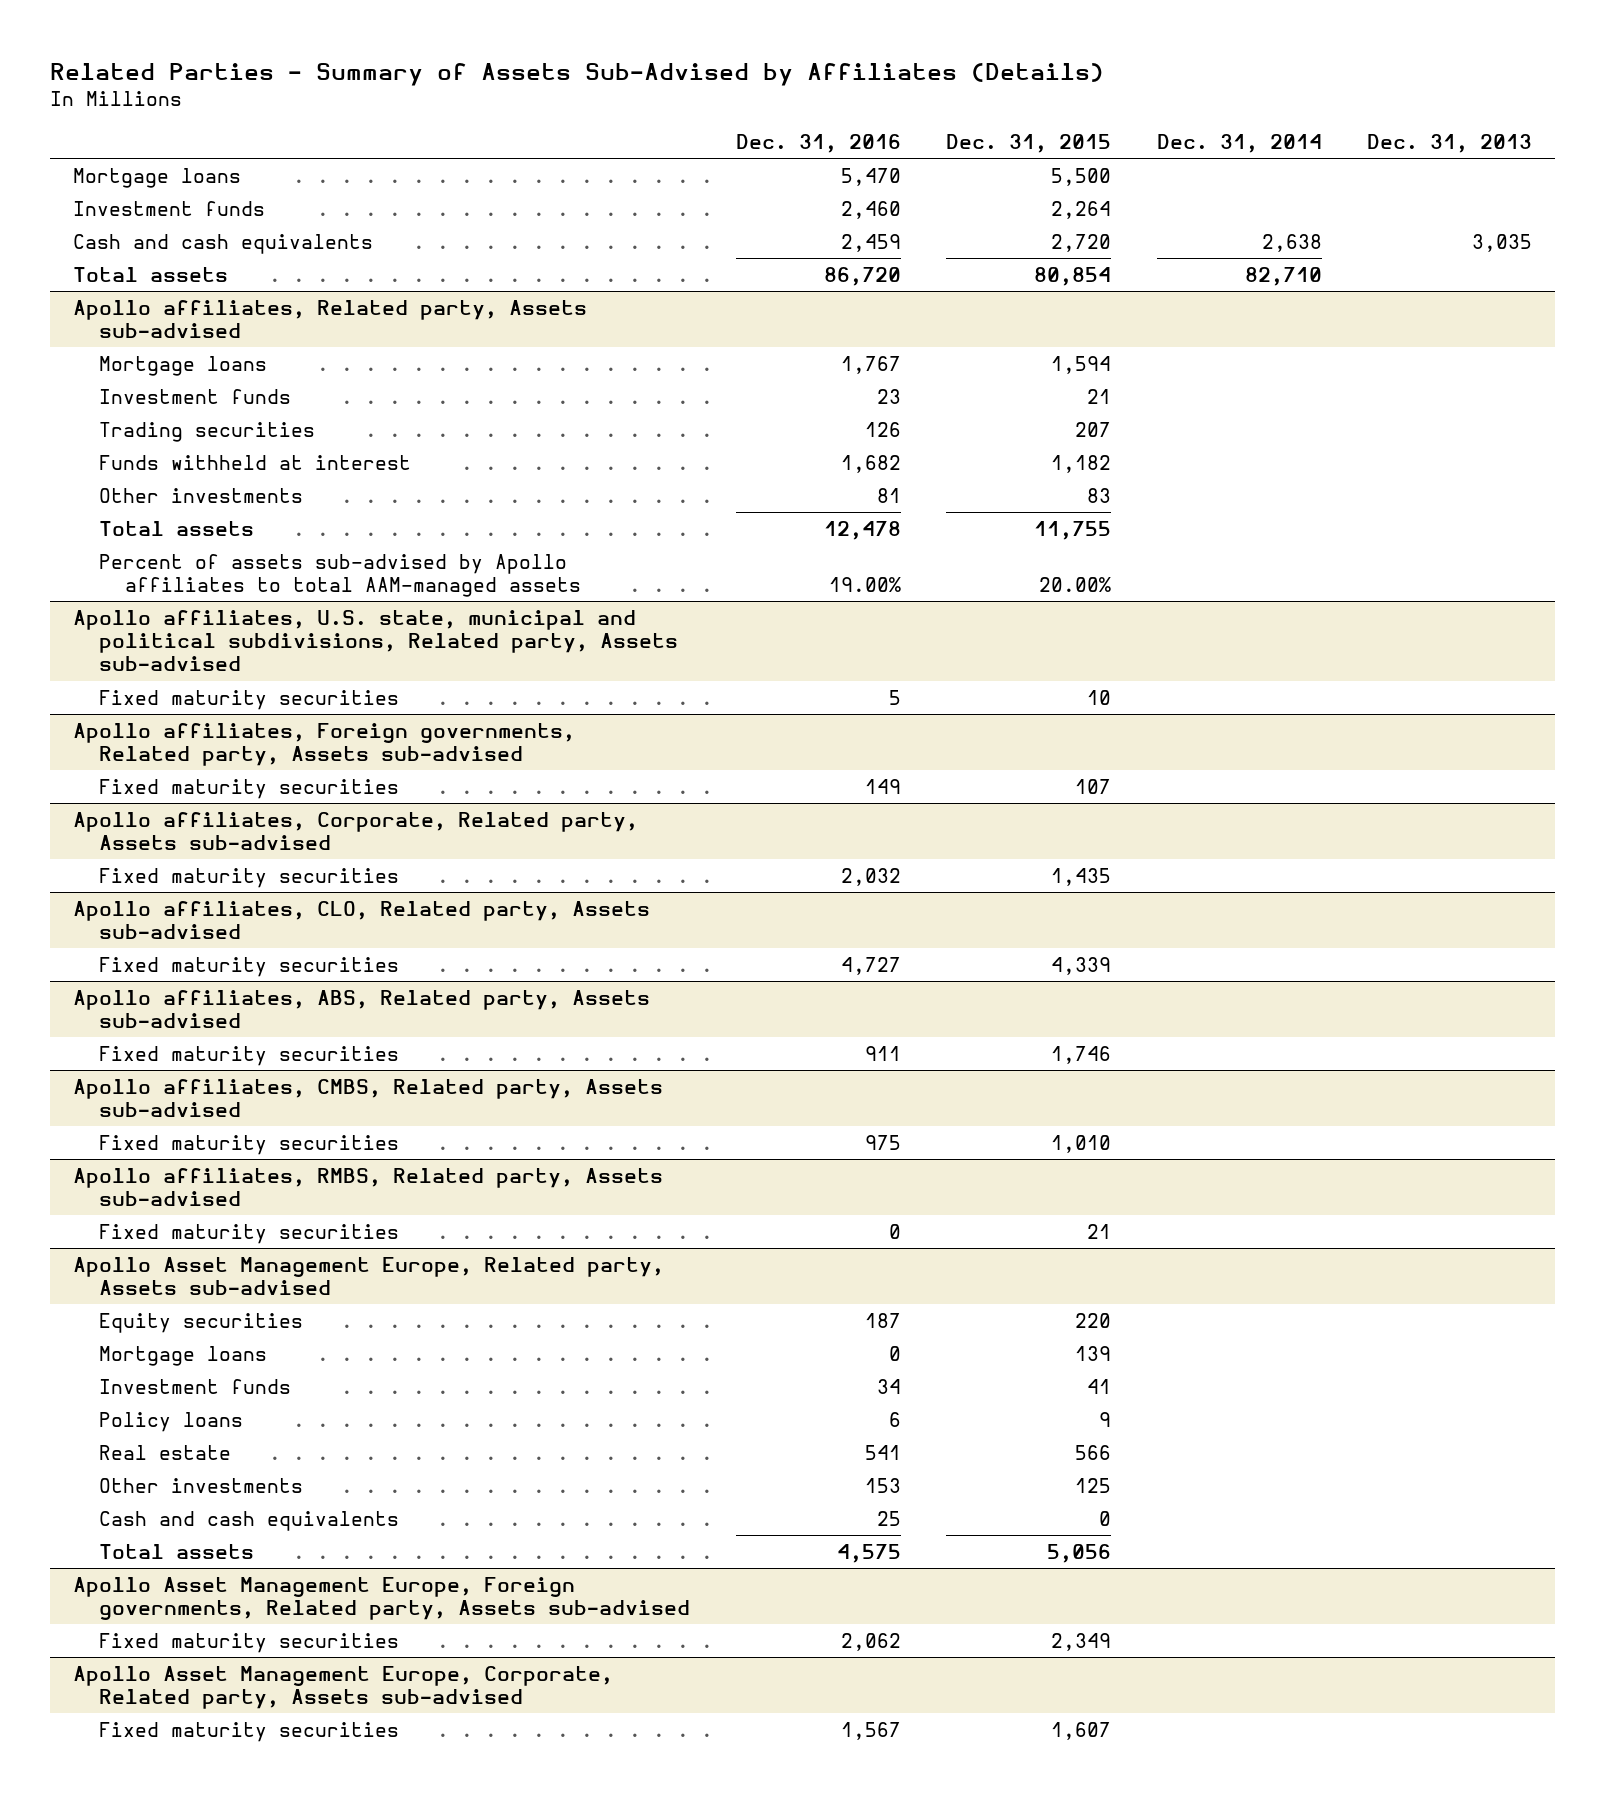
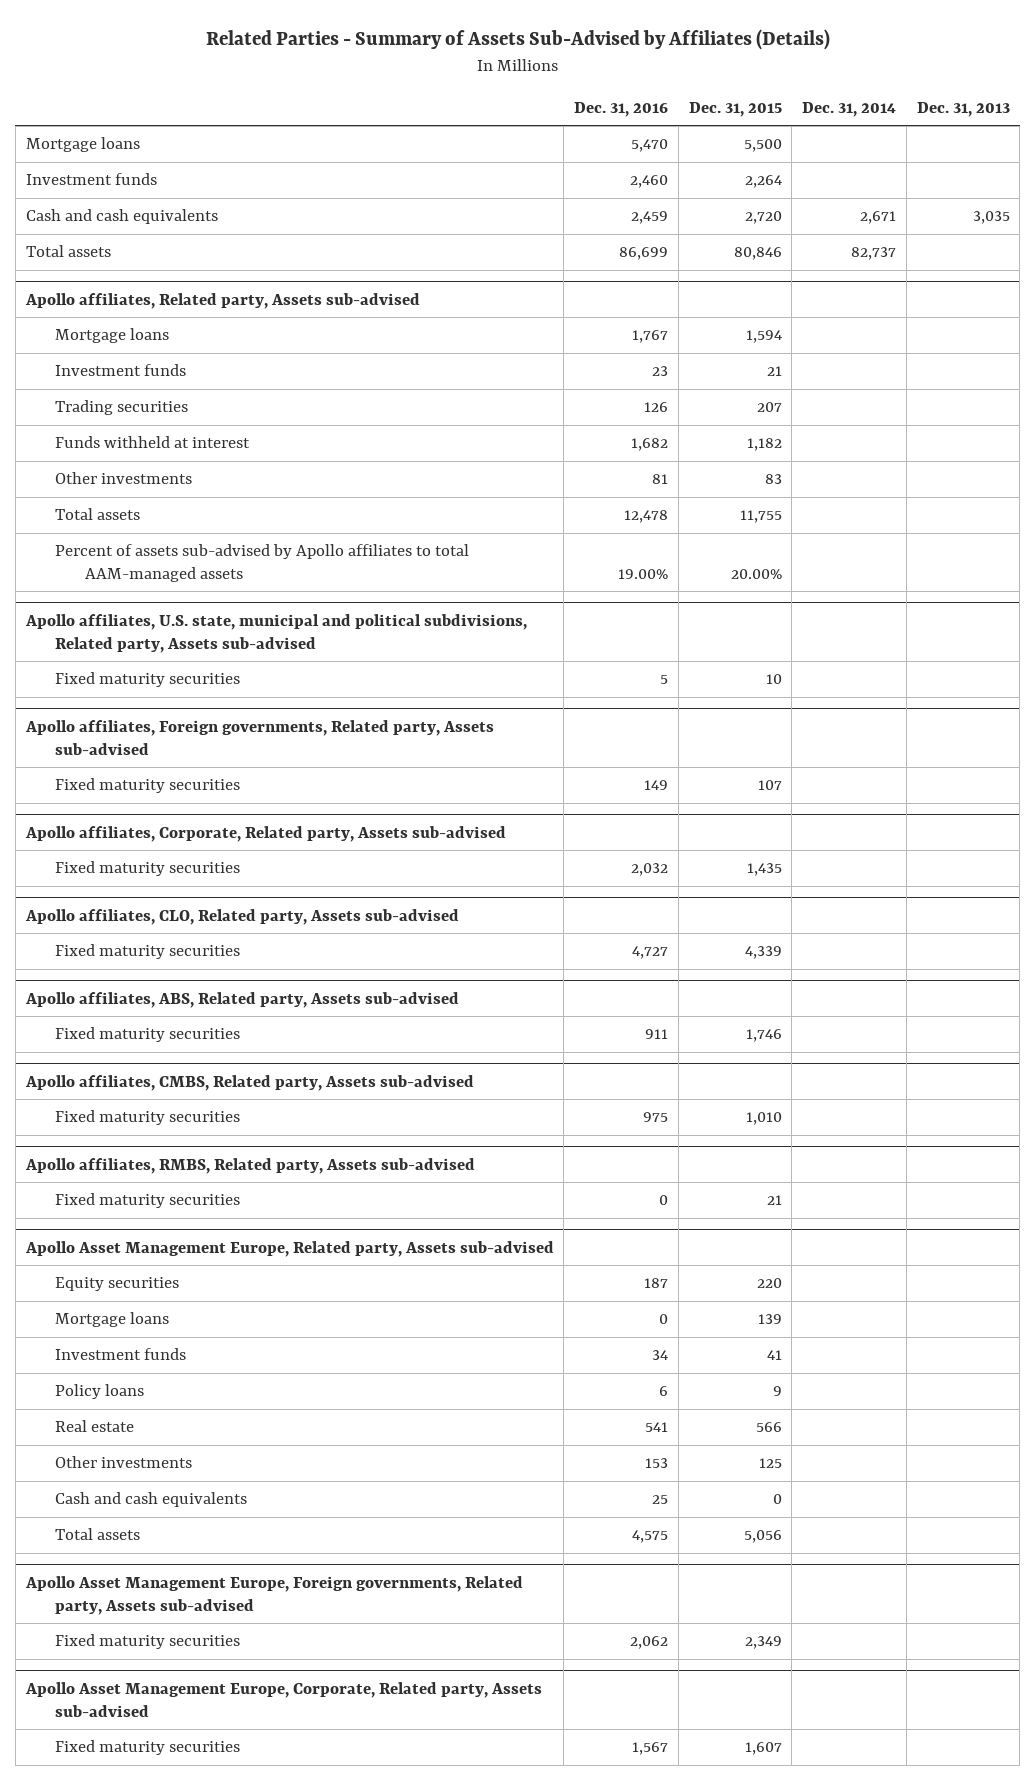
[1261,233,1322,252] 2,638 -> [860,211,897,225] 2,671
[823,266,901,286] 86,720 -> [619,247,669,261] 86,699
[1034,266,1112,286] 80,854 -> [733,247,782,261] 80,846
[1244,266,1322,286] 82,710 -> [851,247,897,261] 82,737

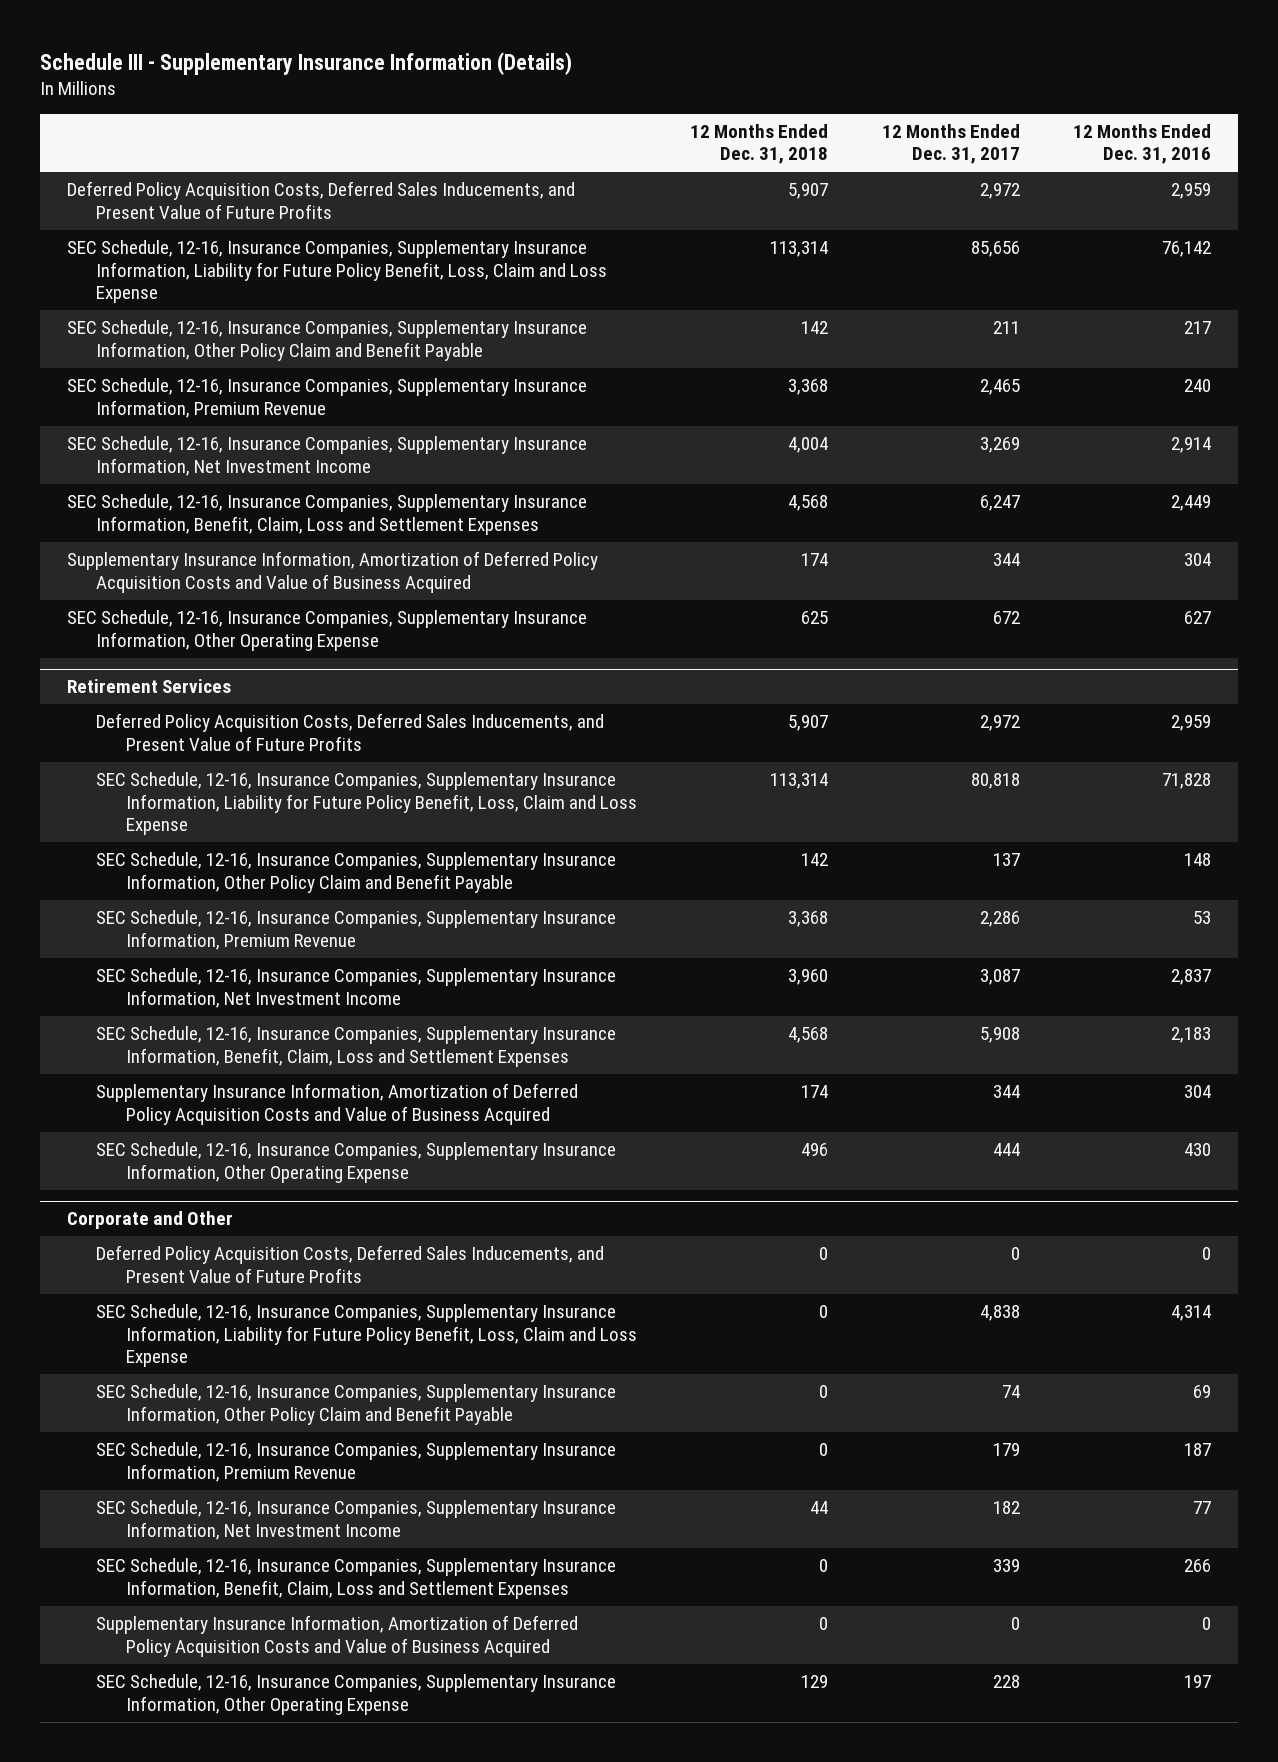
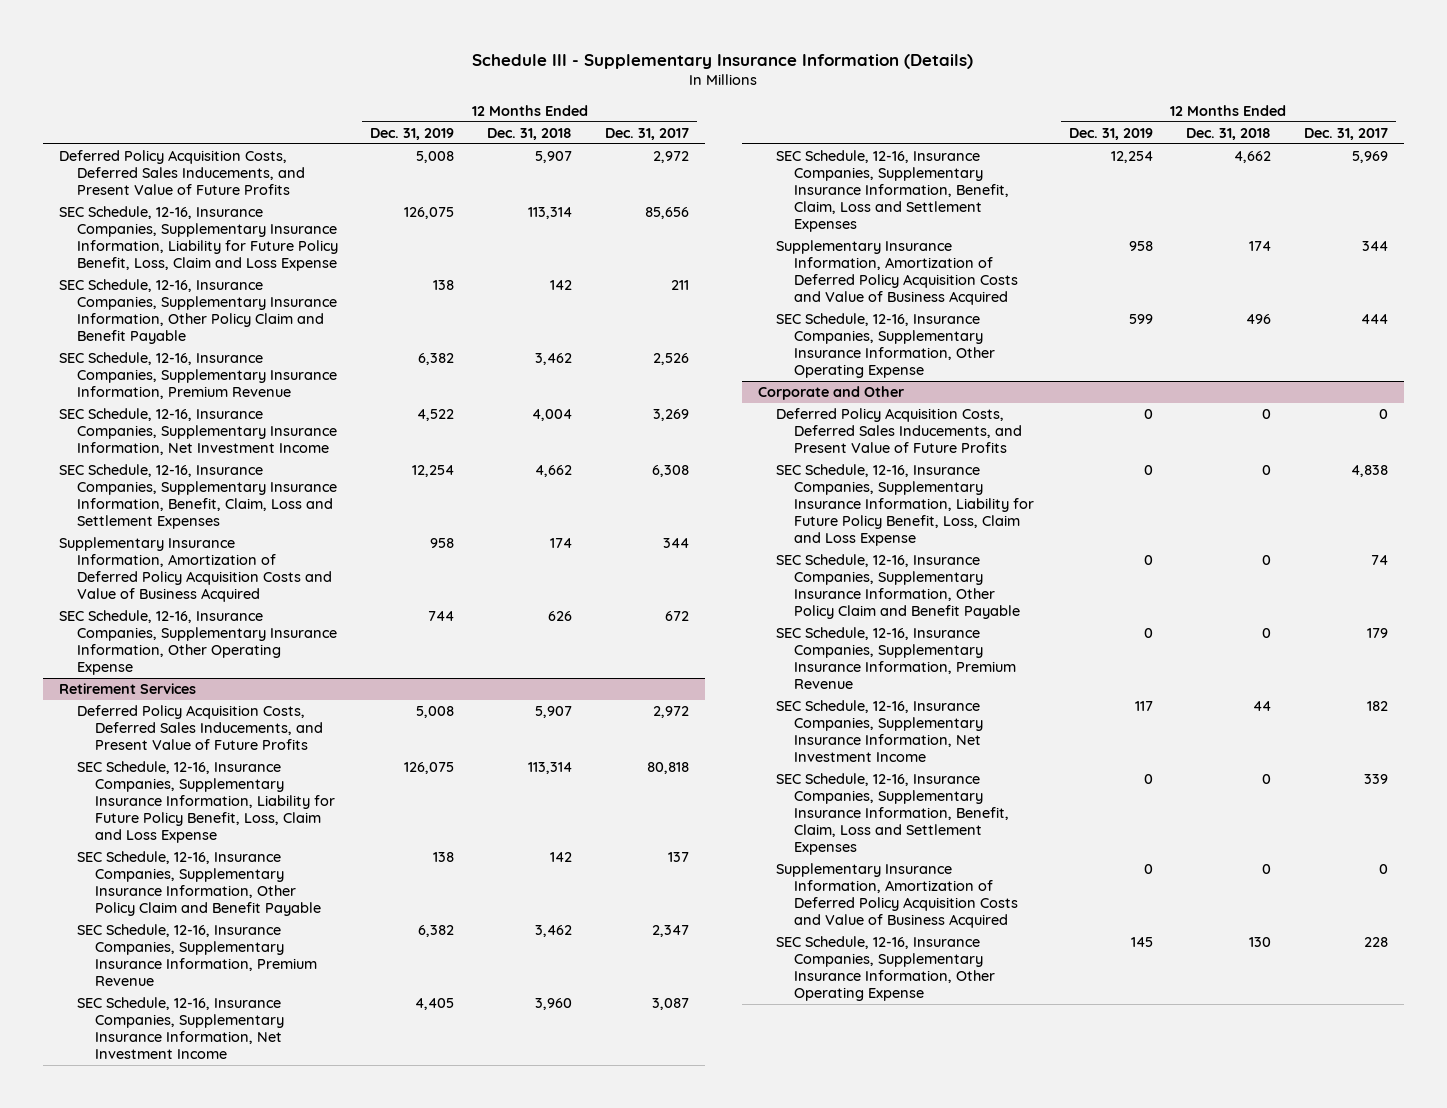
[1073,124,1212,165] 12 Months Ended Dec. 31, 2016 -> none
none -> [370,127,455,140] Dec. 31, 2019
[788,379,829,396] 3,368 -> [535,353,573,366] 3,462
[979,379,1020,396] 2,465 -> [652,353,689,366] 2,526
[788,495,829,512] 4,568 -> [535,465,573,478] 4,662
[979,495,1020,512] 6,247 -> [651,465,689,478] 6,308
[801,611,829,625] 625 -> [548,611,573,622] 626
[788,911,829,928] 3,368 -> [535,925,573,938] 3,462
[979,911,1020,928] 2,286 -> [651,925,689,938] 2,347
[788,1027,829,1044] 4,568 -> [1233,151,1271,164] 4,662
[979,1027,1020,1044] 5,908 -> [1351,151,1388,164] 5,969
[801,1675,829,1689] 129 -> [1248,937,1271,948] 130

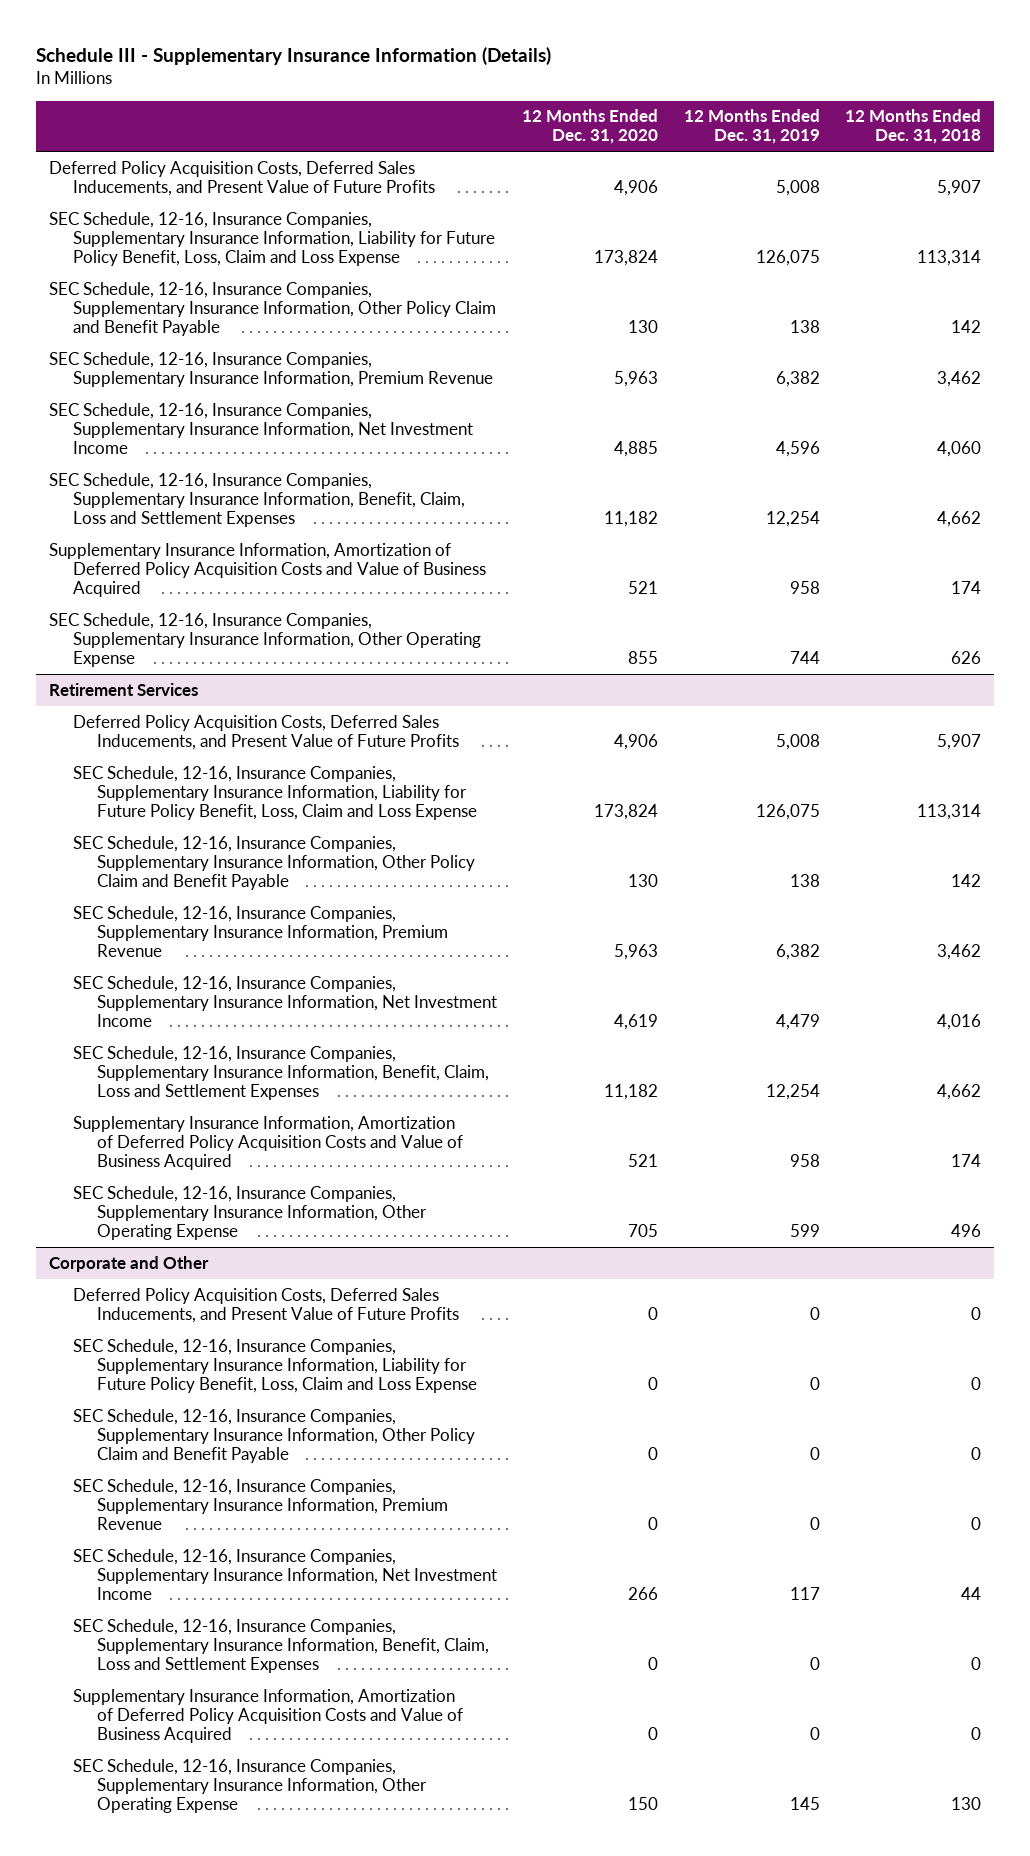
[604,127,689,140] Dec. 31, 2017 -> none
none -> [522,109,659,145] 12 Months Ended Dec. 31, 2020
[417,409,455,422] 4,522 -> [775,441,820,458] 4,596
[532,409,573,422] 4,004 -> [936,441,981,458] 4,060
[415,998,455,1011] 4,405 -> [775,1014,820,1031] 4,479
[535,998,573,1011] 3,960 -> [936,1014,981,1031] 4,016

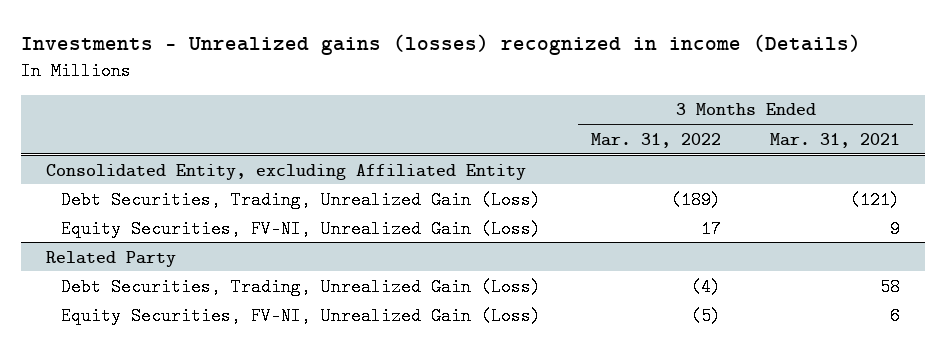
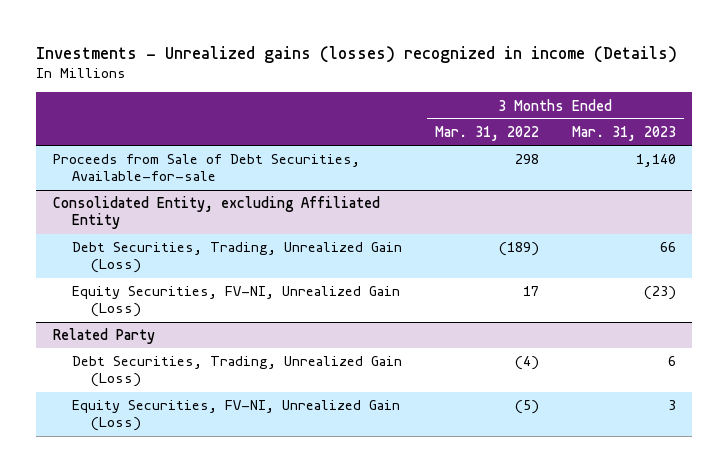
[770,132,901,148] Mar. 31, 2021 -> none
none -> [571,126,676,142] Mar. 31, 2023
none -> [52,154,360,182] Proceeds from Sale of Debt Securities, Available-for-sale

